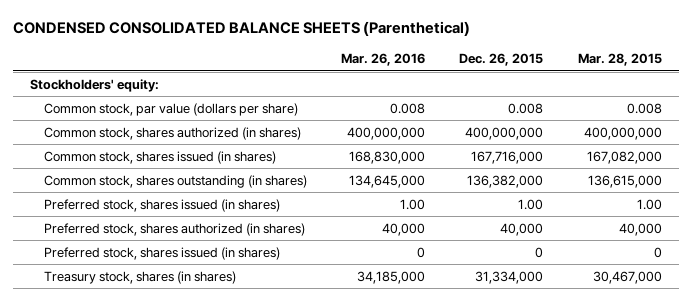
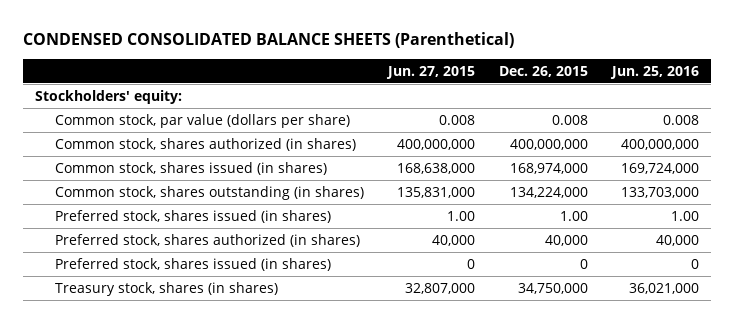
[340,52,425,66] Mar. 26, 2016 -> none
[577,52,662,66] Mar. 28, 2015 -> none
none -> [386,65,476,79] Jun. 27, 2015
none -> [610,65,700,79] Jun. 25, 2016
[471,150,544,164] 167,716,000 -> [510,162,589,174] 168,974,000
[467,174,544,188] 136,382,000 -> [510,186,589,198] 134,224,000
[475,270,544,284] 31,334,000 -> [518,282,589,294] 34,750,000

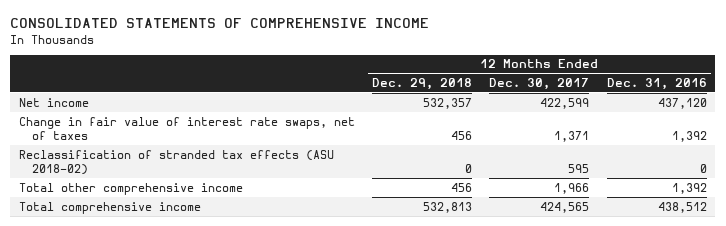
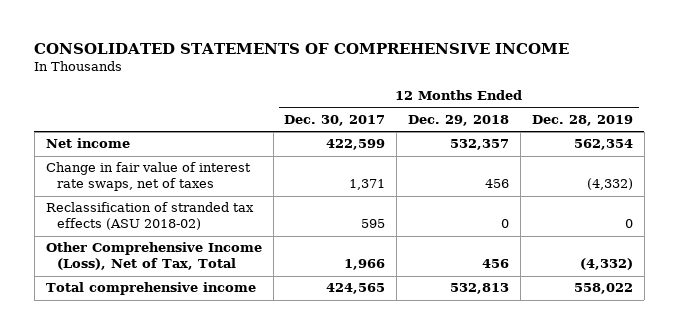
[606,78,707,91] Dec. 31, 2016 -> none
none -> [531,114,633,126] Dec. 28, 2019
[19,182,244,195] Total other comprehensive income -> [45,242,262,271] Other Comprehensive Income (Loss), Net of Tax, Total

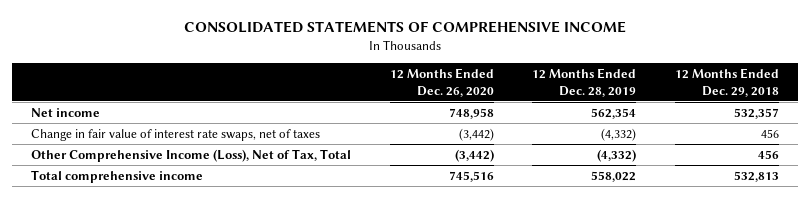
[284,114,386,126] Dec. 30, 2017 -> none
none -> [389,67,494,97] 12 Months Ended Dec. 26, 2020
[45,202,254,231] Reclassification of stranded tax effects (ASU 2018-02) -> none

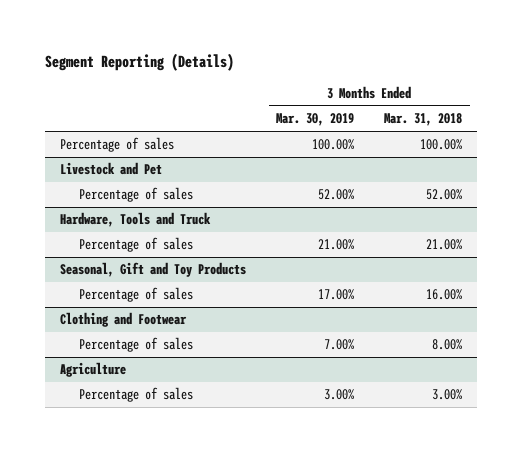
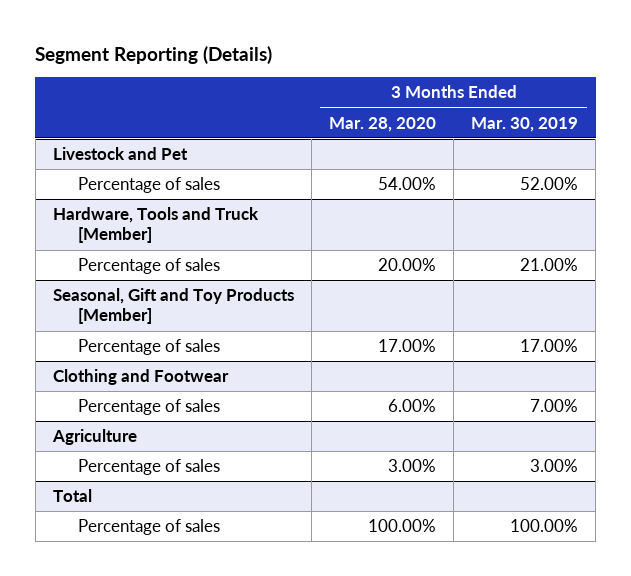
[384,113,463,127] Mar. 31, 2018 -> none
none -> [329,116,437,132] Mar. 28, 2020
[60,137,175,153] Percentage of sales -> none
[60,212,212,228] Hardware, Tools and Truck -> [52,207,259,244] Hardware, Tools and Truck [Member]
[60,262,247,278] Seasonal, Gift and Toy Products -> [52,288,294,325] Seasonal, Gift and Toy Products [Member]
none -> [52,489,92,503] Total
none -> [78,519,221,536] Percentage of sales

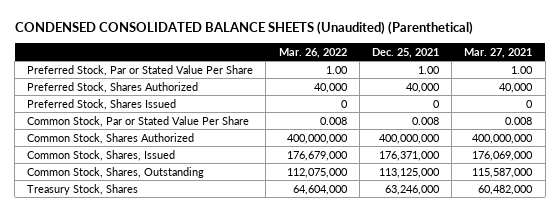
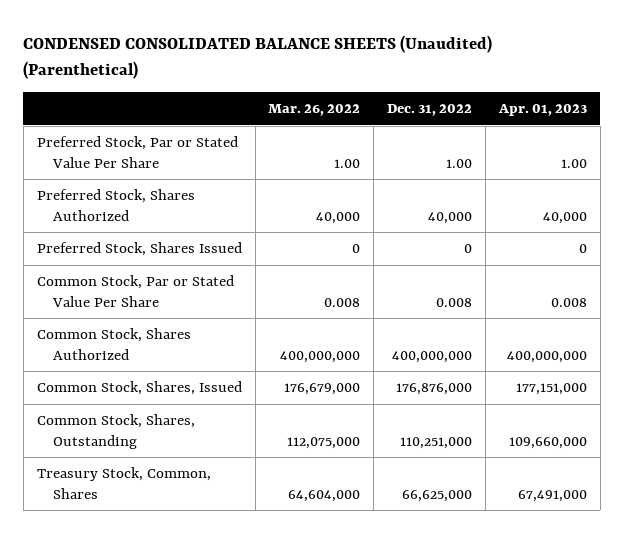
[372,47,440,58] Dec. 25, 2021 -> none
[464,47,533,58] Mar. 27, 2021 -> none
none -> [387,104,473,117] Dec. 31, 2022
none -> [497,104,587,117] Apr. 01, 2023
[27,183,139,195] Treasury Stock, Shares -> [36,467,211,499] Treasury Stock, Common, Shares

